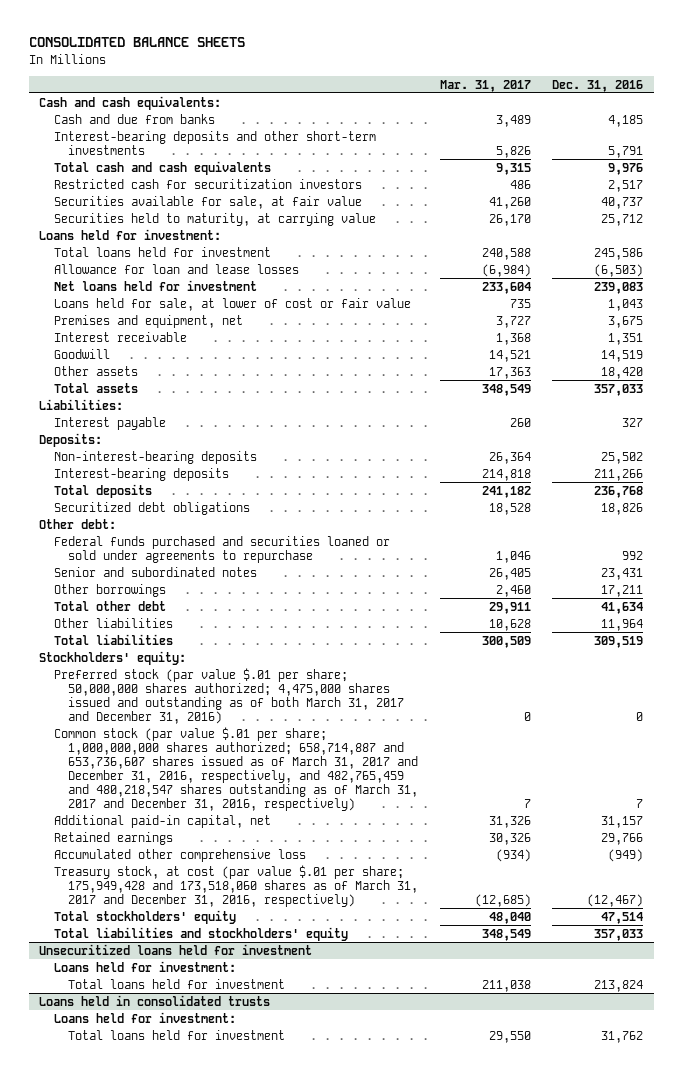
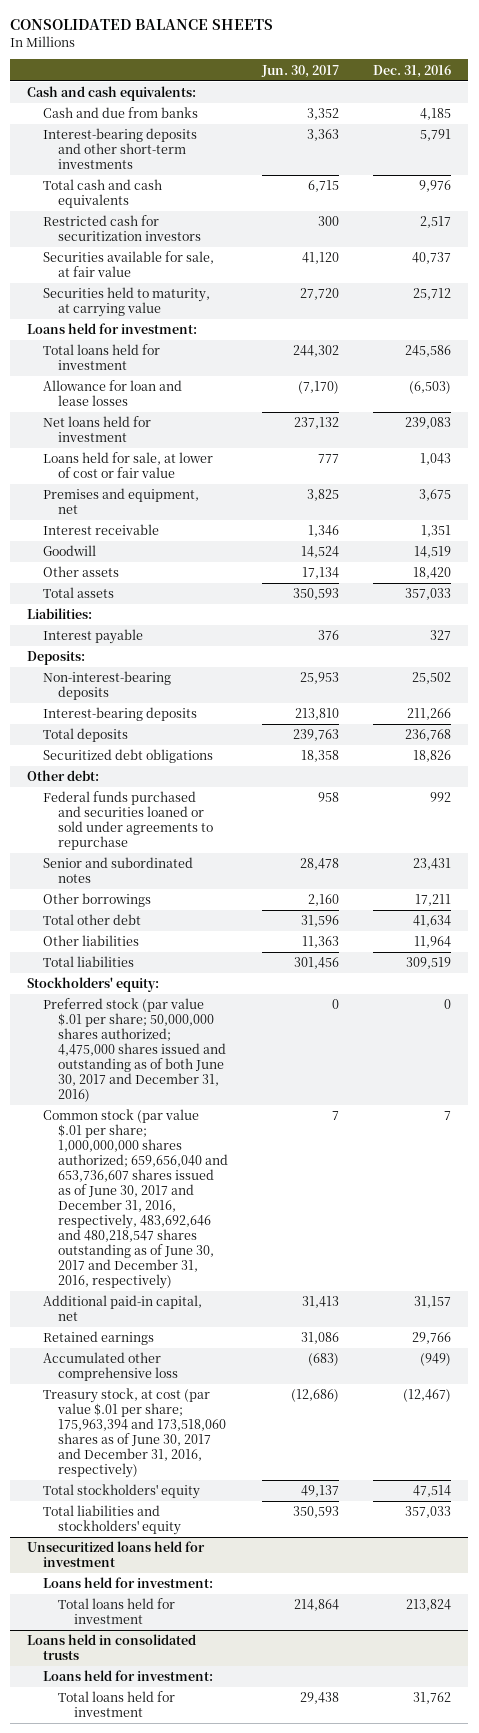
[439,79,531,92] Mar. 31, 2017 -> none
none -> [261,64,340,78] Jun. 30, 2017
[53,667,405,725] Preferred stock (par value $.01 per share; 50,000,000 shares authorized; 4,475,000 shares issued and outstanding as of both March 31, 2017 and December 31, 2016) -> [42,998,227,1103] Preferred stock (par value $.01 per share; 50,000,000 shares authorized; 4,475,000 shares issued and outstanding as of both June 30, 2017 and December 31, 2016)
[53,726,419,812] Common stock (par value $.01 per share; 1,000,000,000 shares authorized; 658,714,887 and 653,736,607 shares issued as of March 31, 2017 and December 31, 2016, respectively, and 482,765,459 and 480,218,547 shares outstanding as of March 31, 2017 and December 31, 2016, respectively) -> [42,1109,229,1290] Common stock (par value $.01 per share; 1,000,000,000 shares authorized; 659,656,040 and 653,736,607 shares issued as of June 30, 2017 and December 31, 2016, respectively, 483,692,646 and 480,218,547 shares outstanding as of June 30, 2017 and December 31, 2016, respectively)
[53,864,419,907] Treasury stock, at cost (par value $.01 per share; 175,949,428 and 173,518,060 shares as of March 31, 2017 and December 31, 2016, respectively) -> [42,1388,227,1479] Treasury stock, at cost (par value $.01 per share; 175,963,394 and 173,518,060 shares as of June 30, 2017 and December 31, 2016, respectively)

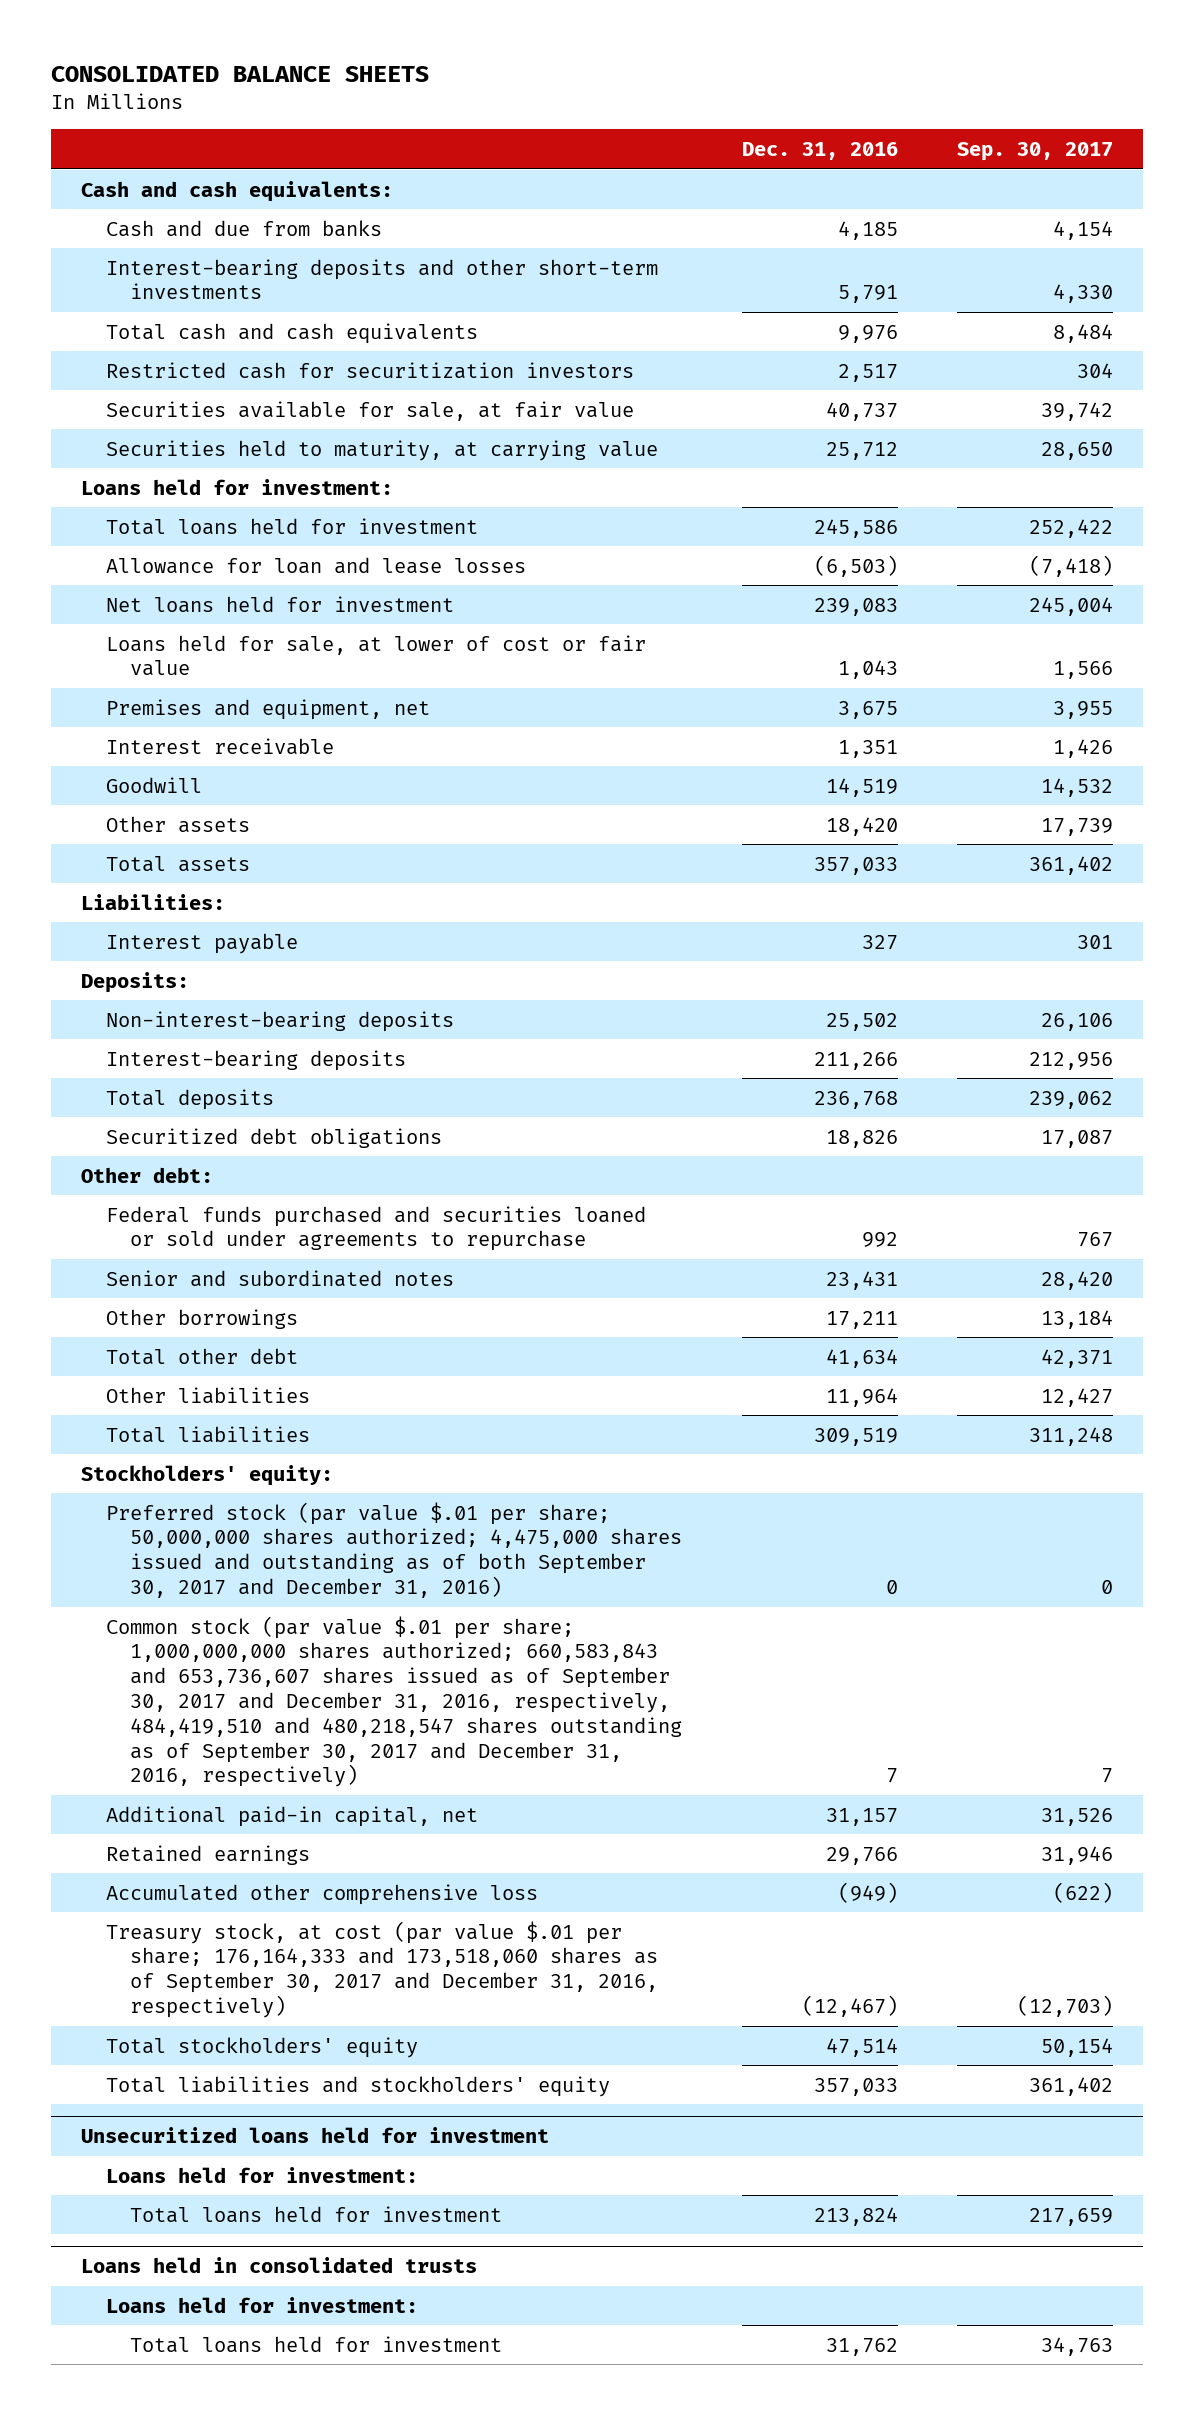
[261,64,340,78] Jun. 30, 2017 -> none
none -> [957,142,1114,162] Sep. 30, 2017
[42,998,227,1103] Preferred stock (par value $.01 per share; 50,000,000 shares authorized; 4,475,000 shares issued and outstanding as of both June 30, 2017 and December 31, 2016) -> [105,1501,683,1599] Preferred stock (par value $.01 per share; 50,000,000 shares authorized; 4,475,000 shares issued and outstanding as of both September 30, 2017 and December 31, 2016)
[42,1109,229,1290] Common stock (par value $.01 per share; 1,000,000,000 shares authorized; 659,656,040 and 653,736,607 shares issued as of June 30, 2017 and December 31, 2016, respectively, 483,692,646 and 480,218,547 shares outstanding as of June 30, 2017 and December 31, 2016, respectively) -> [105,1615,683,1788] Common stock (par value $.01 per share; 1,000,000,000 shares authorized; 660,583,843 and 653,736,607 shares issued as of September 30, 2017 and December 31, 2016, respectively, 484,419,510 and 480,218,547 shares outstanding as of September 30, 2017 and December 31, 2016, respectively)
[42,1388,227,1479] Treasury stock, at cost (par value $.01 per share; 175,963,394 and 173,518,060 shares as of June 30, 2017 and December 31, 2016, respectively) -> [105,1920,659,2019] Treasury stock, at cost (par value $.01 per share; 176,164,333 and 173,518,060 shares as of September 30, 2017 and December 31, 2016, respectively)

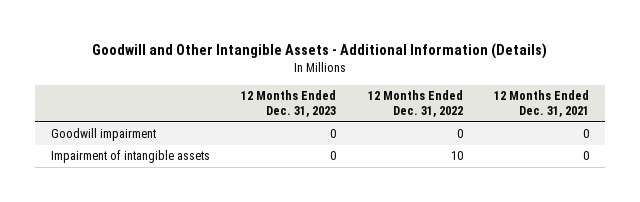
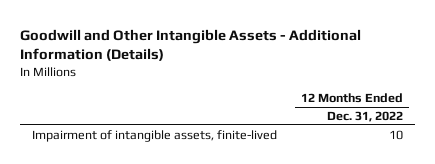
[241,90,337,118] 12 Months Ended Dec. 31, 2023 -> none
[494,90,590,118] 12 Months Ended Dec. 31, 2021 -> none
[50,128,156,142] Goodwill impairment -> none
[50,150,210,164] Impairment of intangible assets -> [32,130,278,143] Impairment of intangible assets, finite-lived

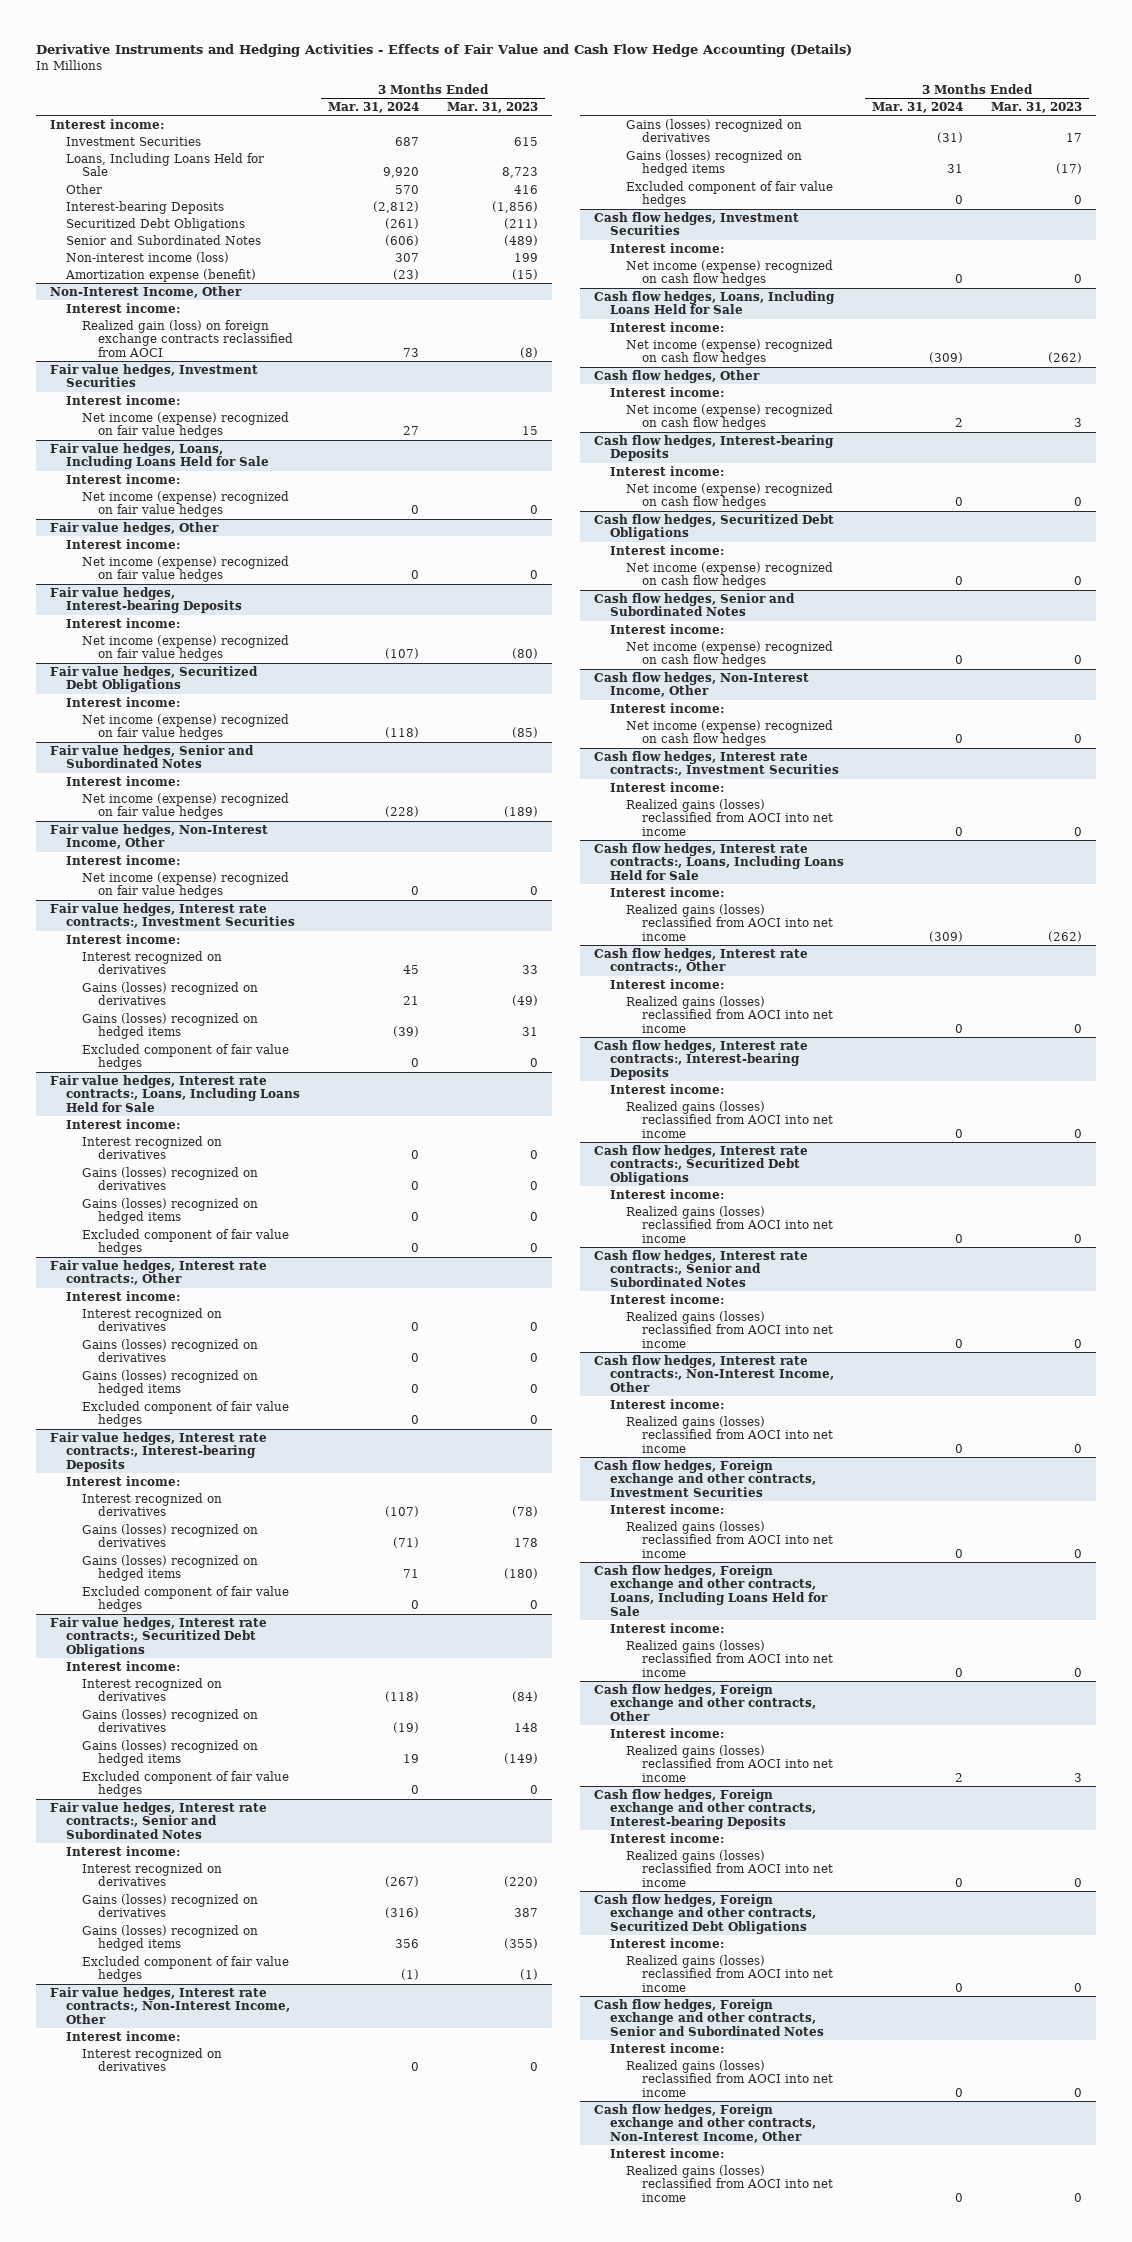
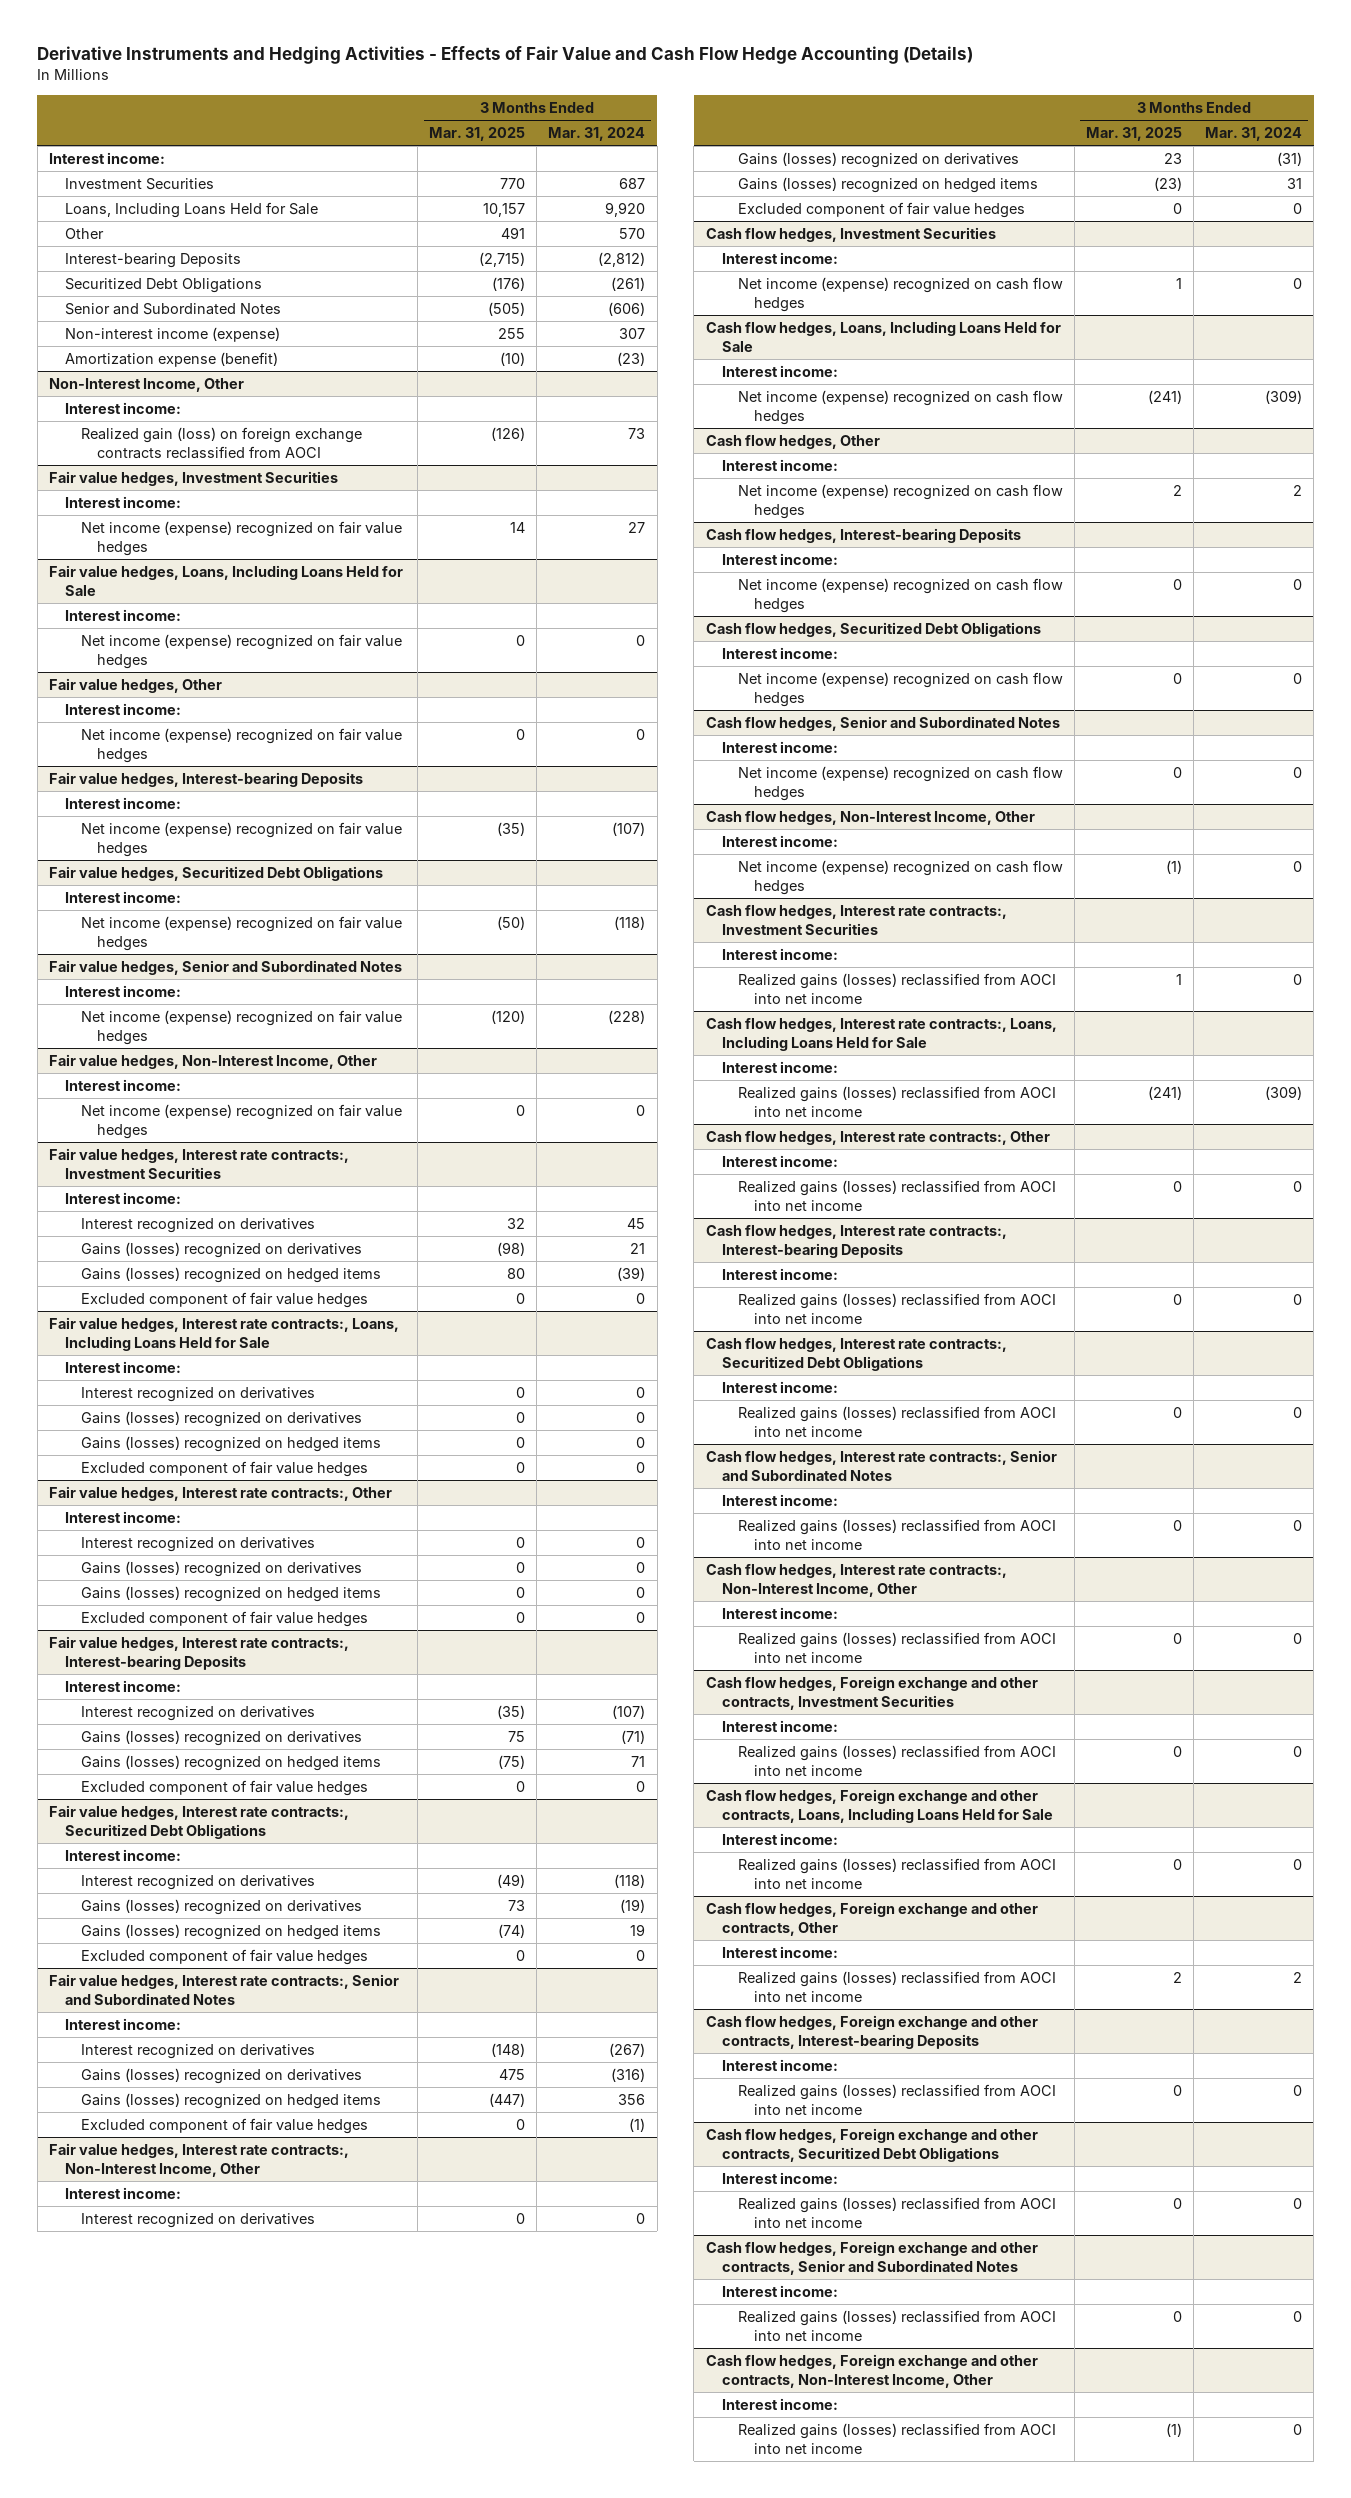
[446,101,538,113] Mar. 31, 2023 -> none
none -> [429,127,526,142] Mar. 31, 2025
[66,251,230,263] Non-interest income (loss) -> [65,326,281,342] Non-interest income (expense)

